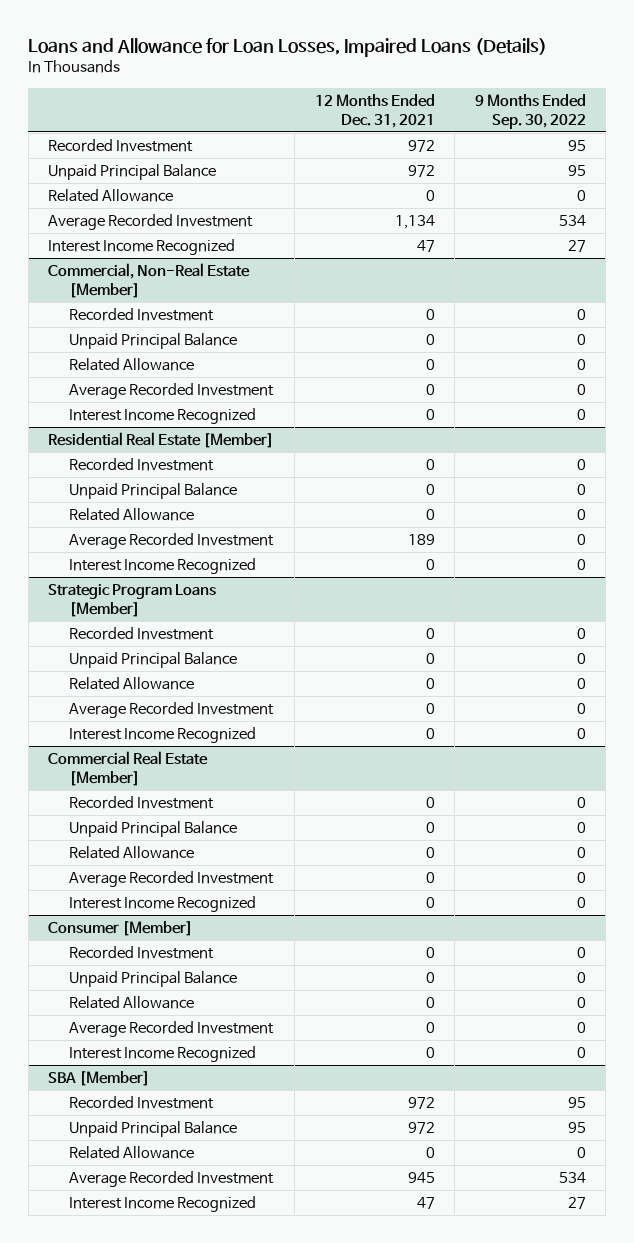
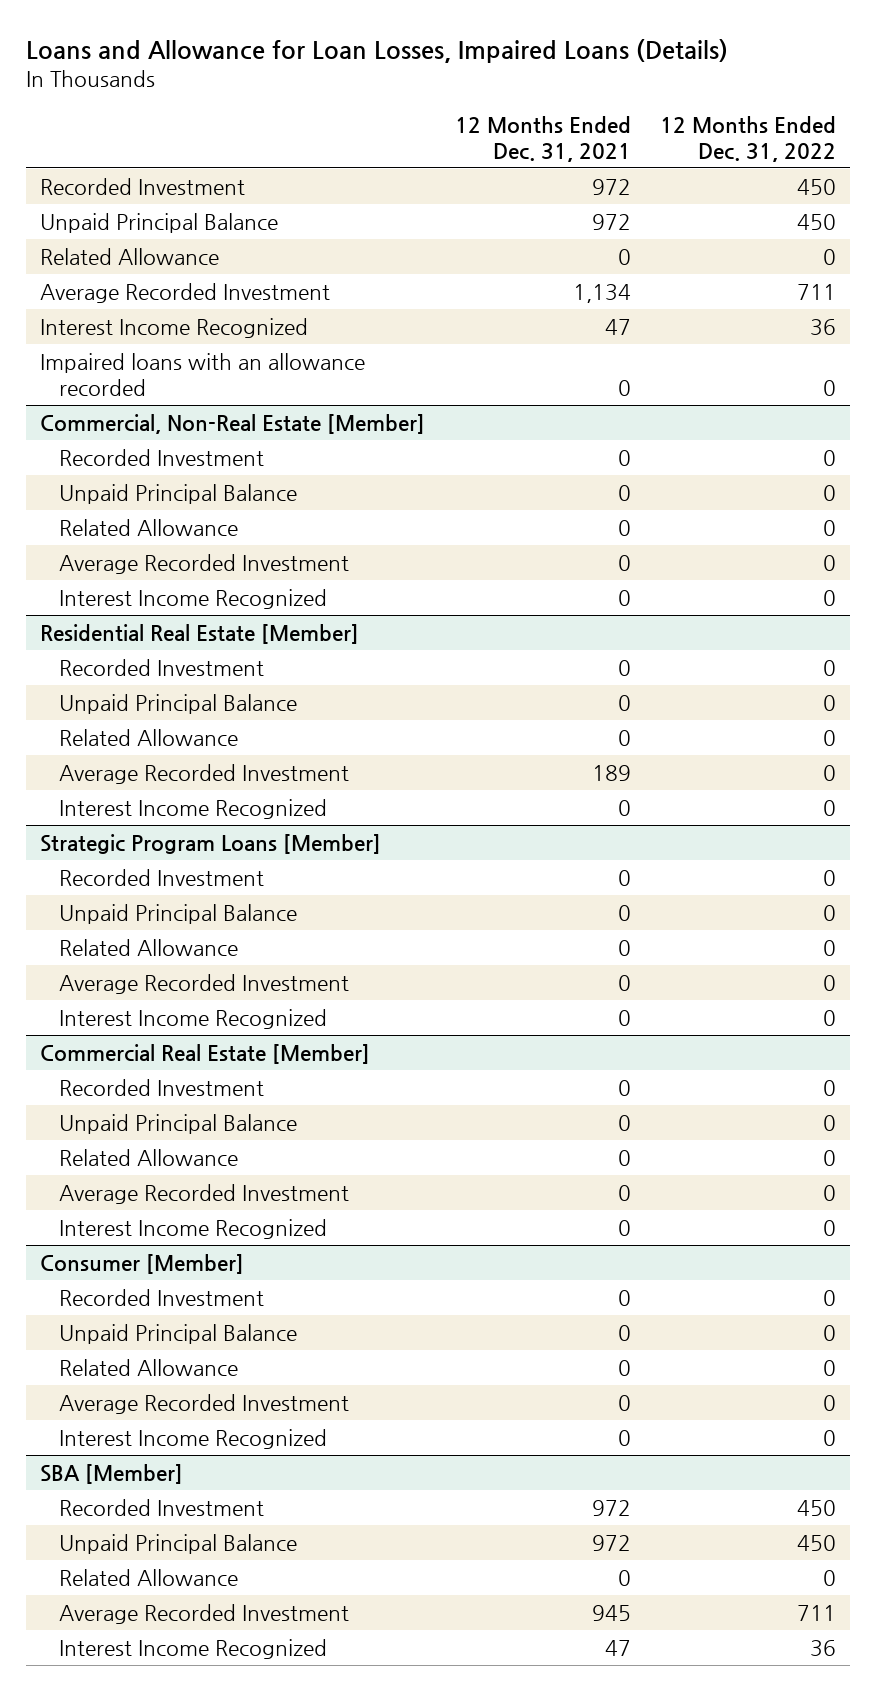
[474,93,586,129] 9 Months Ended Sep. 30, 2022 -> none
none -> [659,115,836,162] 12 Months Ended Dec. 31, 2022
none -> [40,352,366,396] Impaired loans with an allowance recorded

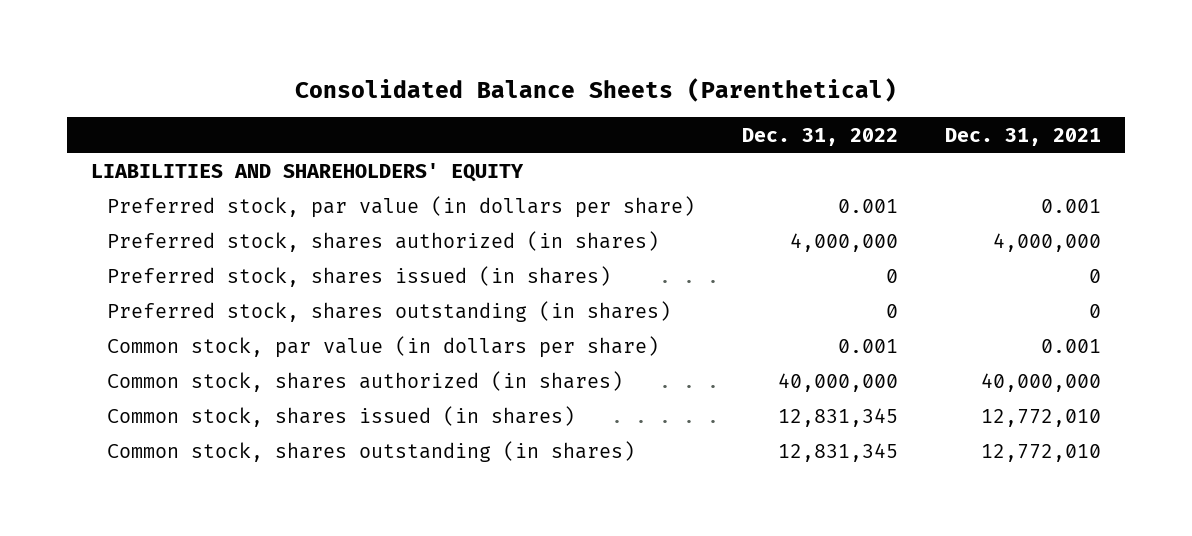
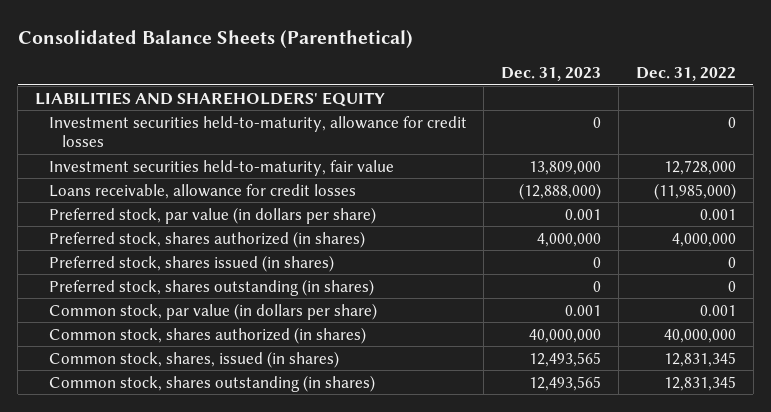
[945,127,1102,146] Dec. 31, 2021 -> none
none -> [501,67,602,82] Dec. 31, 2023
none -> [48,115,467,148] Investment securities held-to-maturity, allowance for credit losses
none -> [48,159,394,176] Investment securities held-to-maturity, fair value
none -> [48,183,356,199] Loans receivable, allowance for credit losses
[107,406,576,428] Common stock, shares issued (in shares) -> [48,350,339,368] Common stock, shares, issued (in shares)

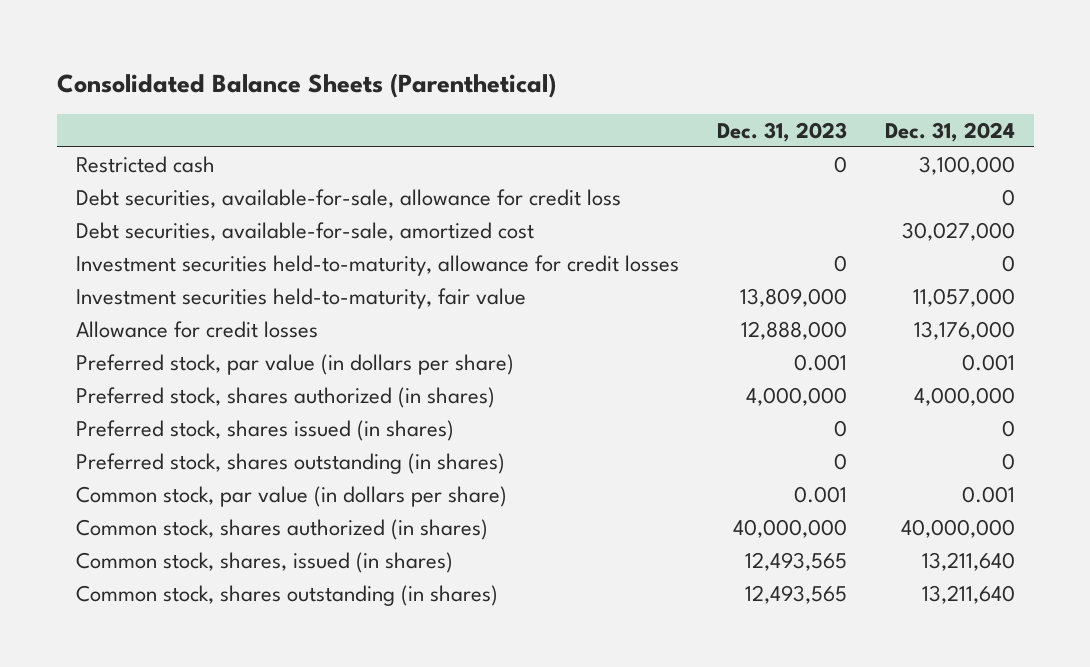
[636,67,737,82] Dec. 31, 2022 -> none
none -> [884,121,1015,142] Dec. 31, 2024
[35,91,386,107] LIABILITIES AND SHAREHOLDERS' EQUITY -> none
none -> [75,155,215,173] Restricted cash
none -> [75,188,621,208] Debt securities, available-for-sale, allowance for credit loss
none -> [75,221,534,241] Debt securities, available-for-sale, amortized cost
[48,183,356,199] Loans receivable, allowance for credit losses -> [75,320,318,338] Allowance for credit losses
[519,182,602,200] (12,888,000) -> [740,320,847,340] 12,888,000

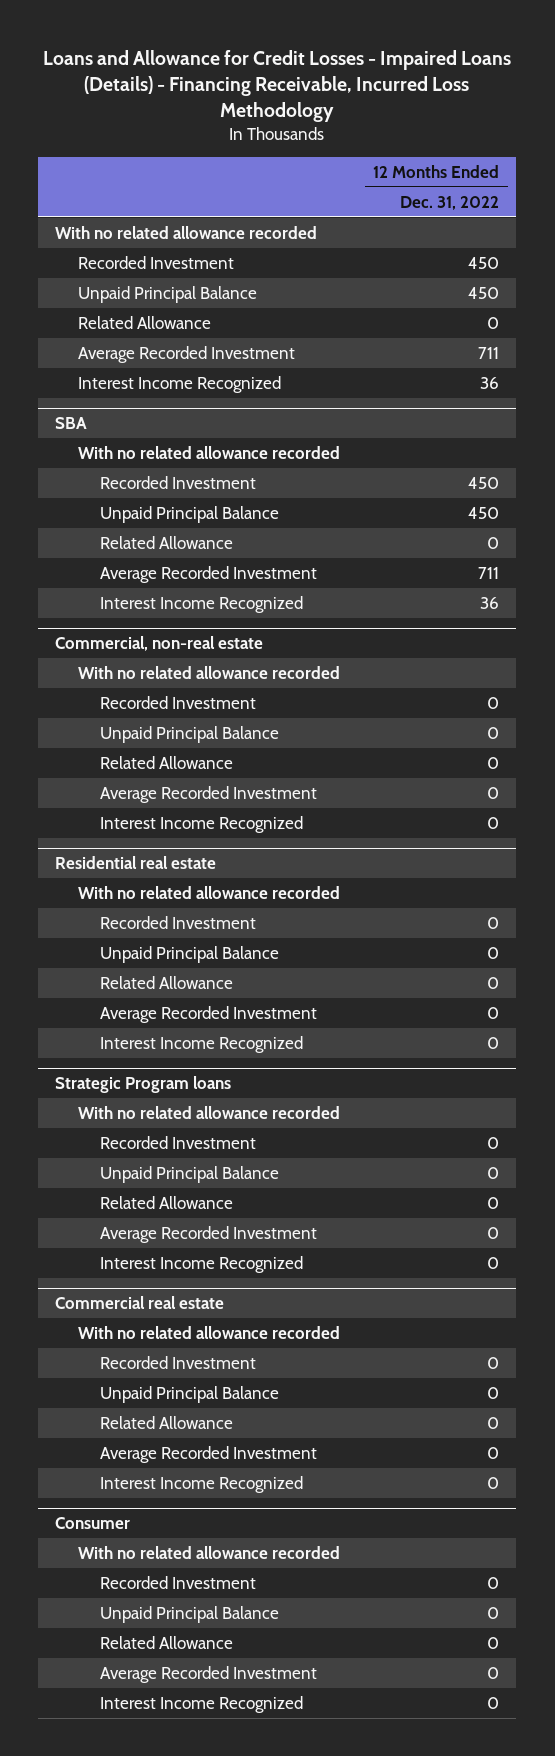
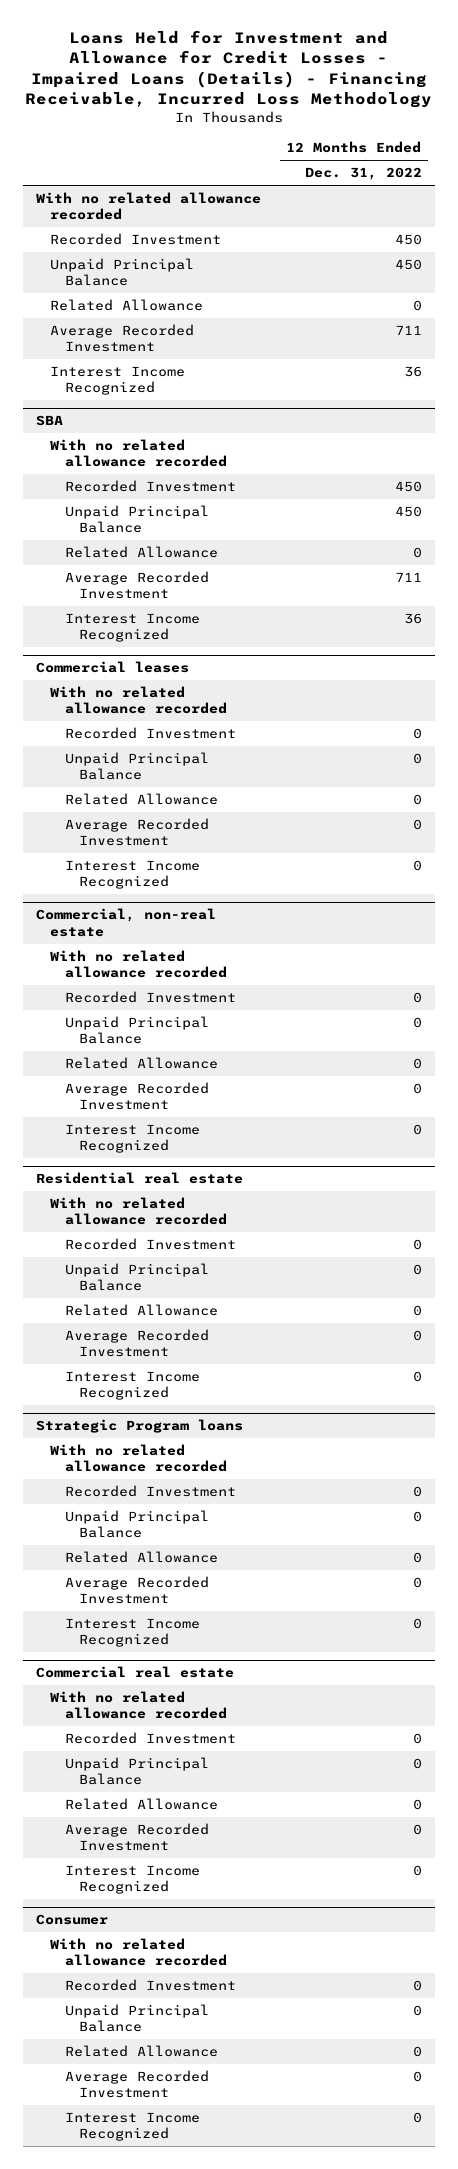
[43,49,512,123] Loans and Allowance for Credit Losses - Impaired Loans (Details) - Financing Receivable, Incurred Loss Methodology -> [24,30,432,109] Loans Held for Investment and Allowance for Credit Losses - Impaired Loans (Details) - Financing Receivable, Incurred Loss Methodology
none -> [35,661,189,674] Commercial leases
none -> [50,686,227,715] With no related allowance recorded
none -> [64,727,236,740] Recorded Investment
none -> [64,752,209,781] Unpaid Principal Balance
none -> [64,793,218,806] Related Allowance
none -> [64,818,209,847] Average Recorded Investment
none -> [64,860,200,890] Interest Income Recognized

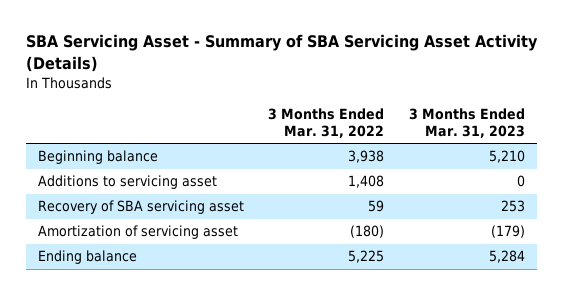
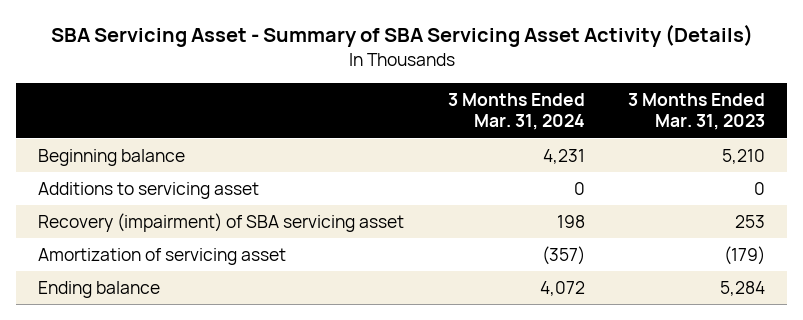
[268,108,385,138] 3 Months Ended Mar. 31, 2022 -> none
none -> [447,92,585,131] 3 Months Ended Mar. 31, 2024
[37,200,244,215] Recovery of SBA servicing asset -> [37,212,404,232] Recovery (impairment) of SBA servicing asset

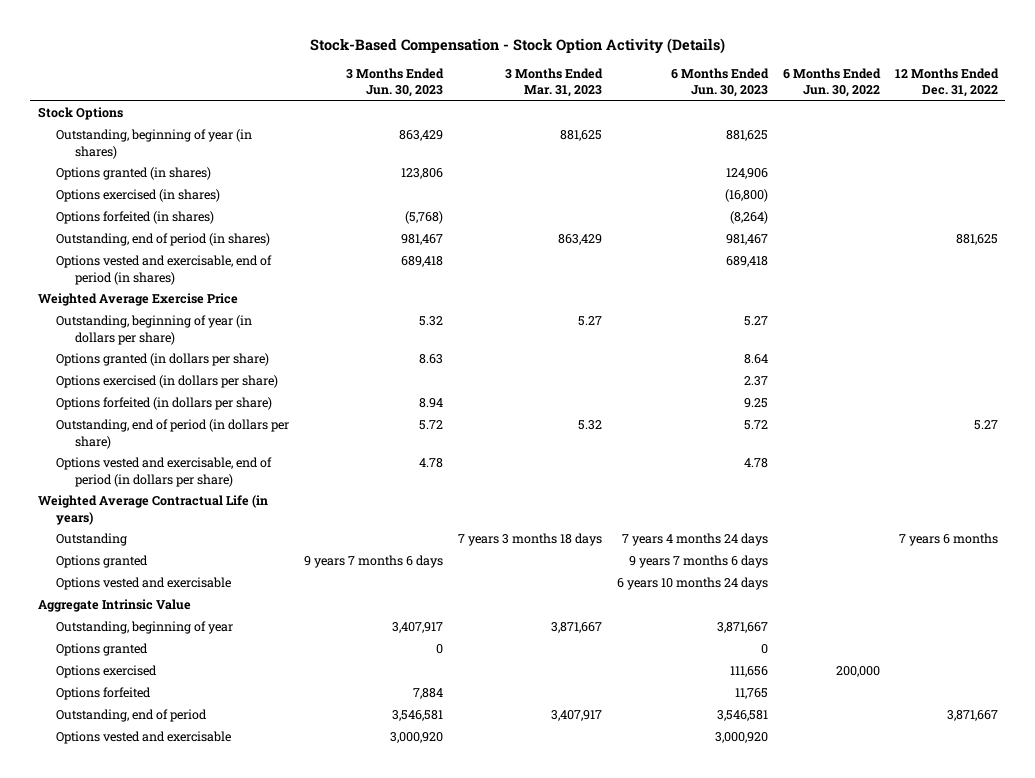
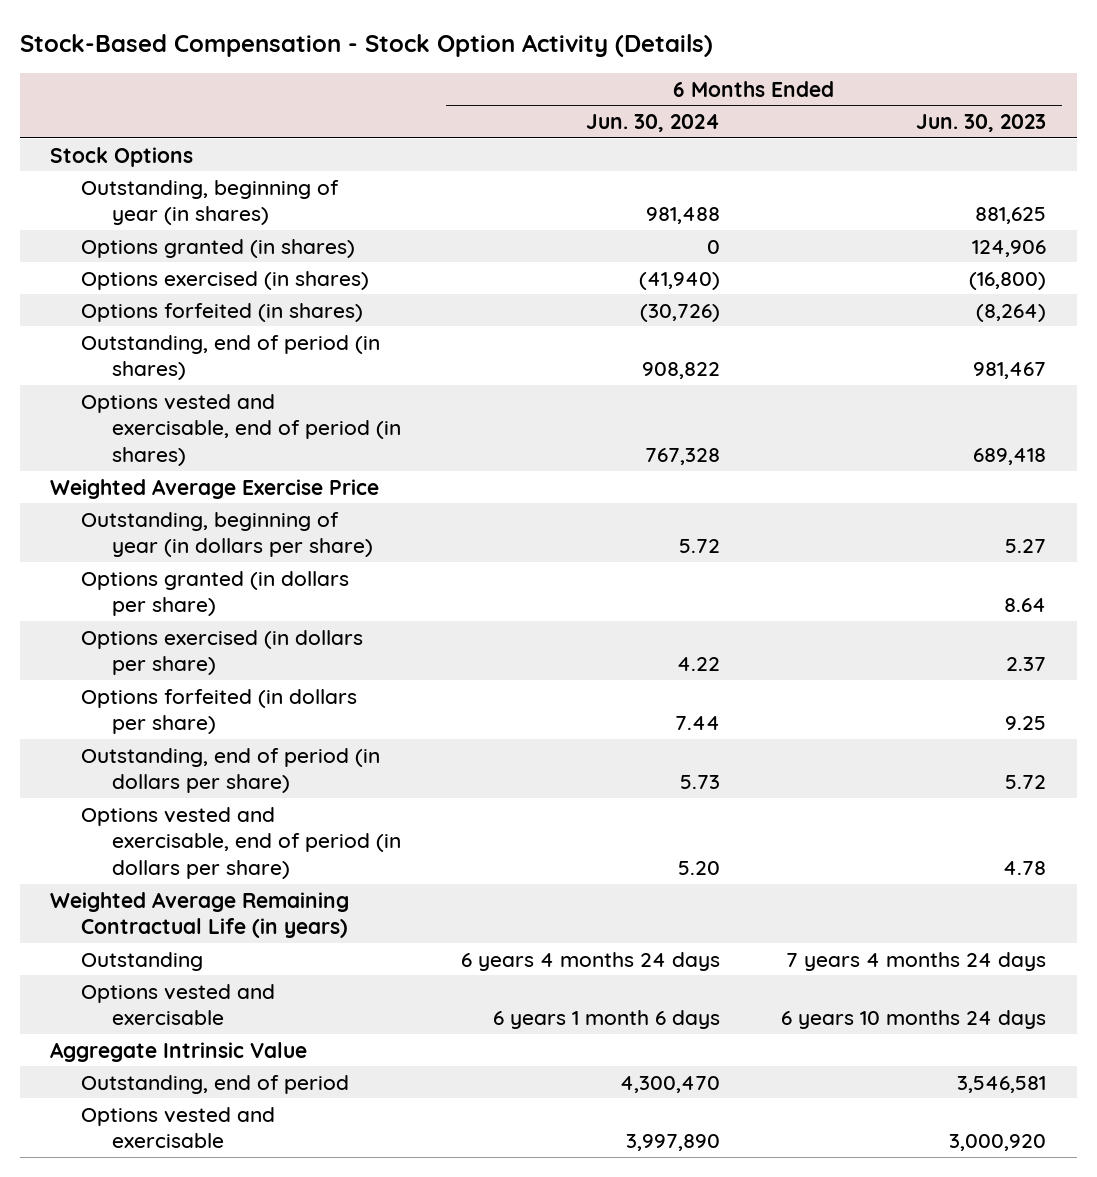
[346,68,445,98] 3 Months Ended Jun. 30, 2023 -> none
[504,68,603,98] 3 Months Ended Mar. 31, 2023 -> none
[782,68,881,98] 6 Months Ended Jun. 30, 2022 -> none
[894,68,999,98] 12 Months Ended Dec. 31, 2022 -> none
none -> [586,113,721,132] Jun. 30, 2024
[37,495,268,525] Weighted Average Contractual Life (in years) -> [50,891,350,939] Weighted Average Remaining Contractual Life (in years)
[56,555,149,569] Options granted -> none
[56,621,234,635] Outstanding, beginning of year -> none
[56,643,149,657] Options granted -> none
[56,665,158,679] Options exercised -> none
[56,687,152,701] Options forfeited -> none

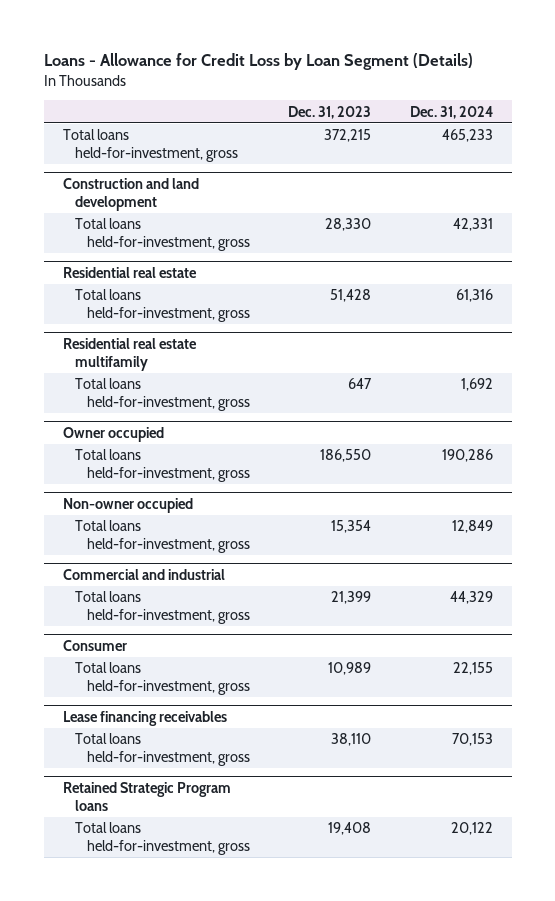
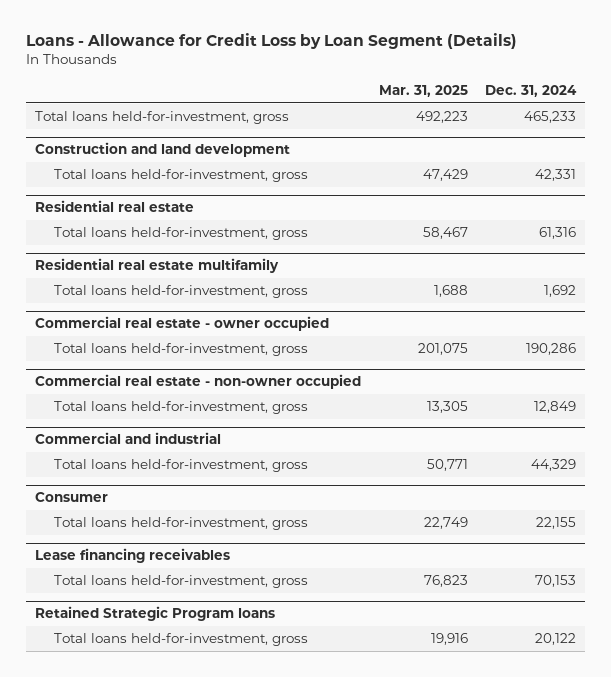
[288,105,372,119] Dec. 31, 2023 -> none
none -> [378,84,468,97] Mar. 31, 2025
[62,427,164,443] Owner occupied -> [34,316,329,332] Commercial real estate - owner occupied
[62,498,193,514] Non-owner occupied -> [34,374,361,390] Commercial real estate - non-owner occupied

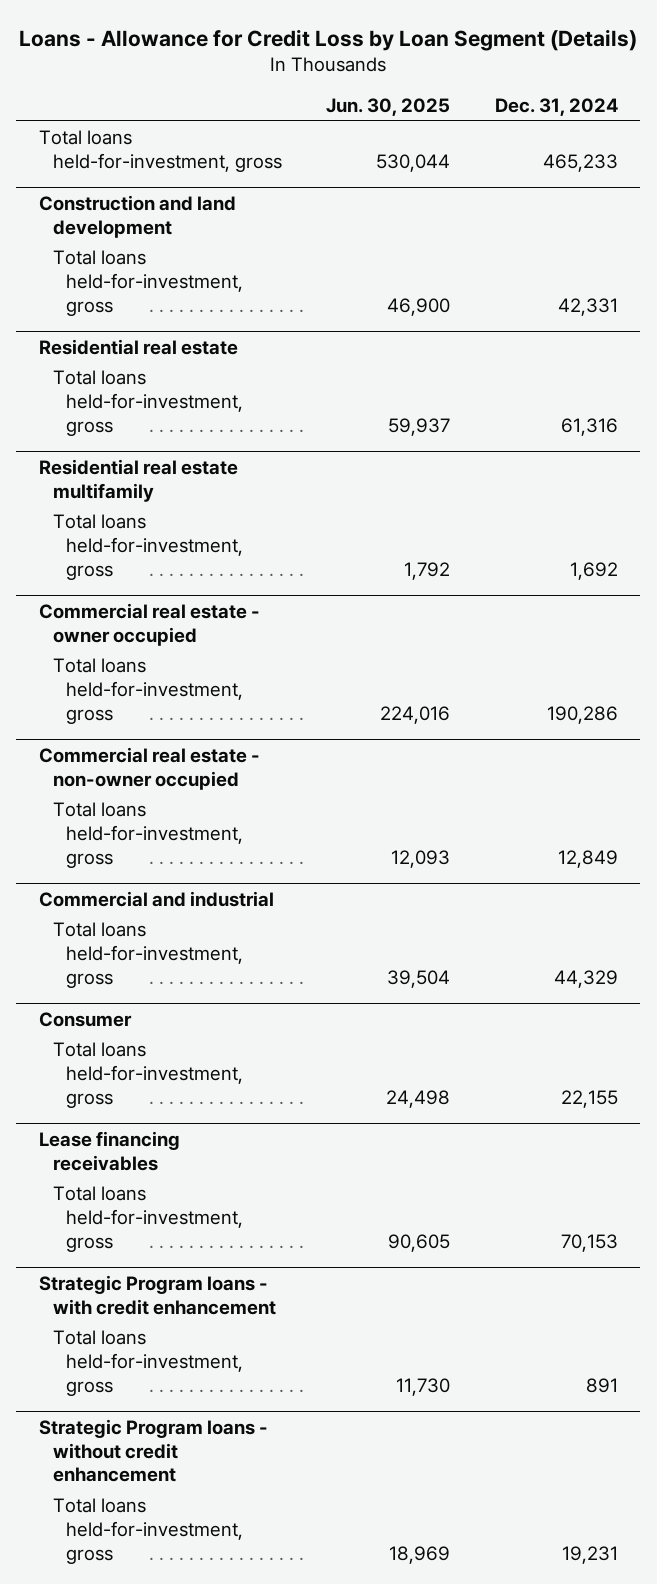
[378,84,468,97] Mar. 31, 2025 -> none
none -> [326,97,451,116] Jun. 30, 2025
[34,606,275,622] Retained Strategic Program loans -> none
none -> [38,1274,276,1315] Strategic Program loans - with credit enhancement
[535,633,577,646] 20,122 -> [585,1377,618,1393] 891
none -> [38,1418,268,1483] Strategic Program loans - without credit enhancement
none -> [52,1497,244,1564] Total loans held-for-investment, gross

